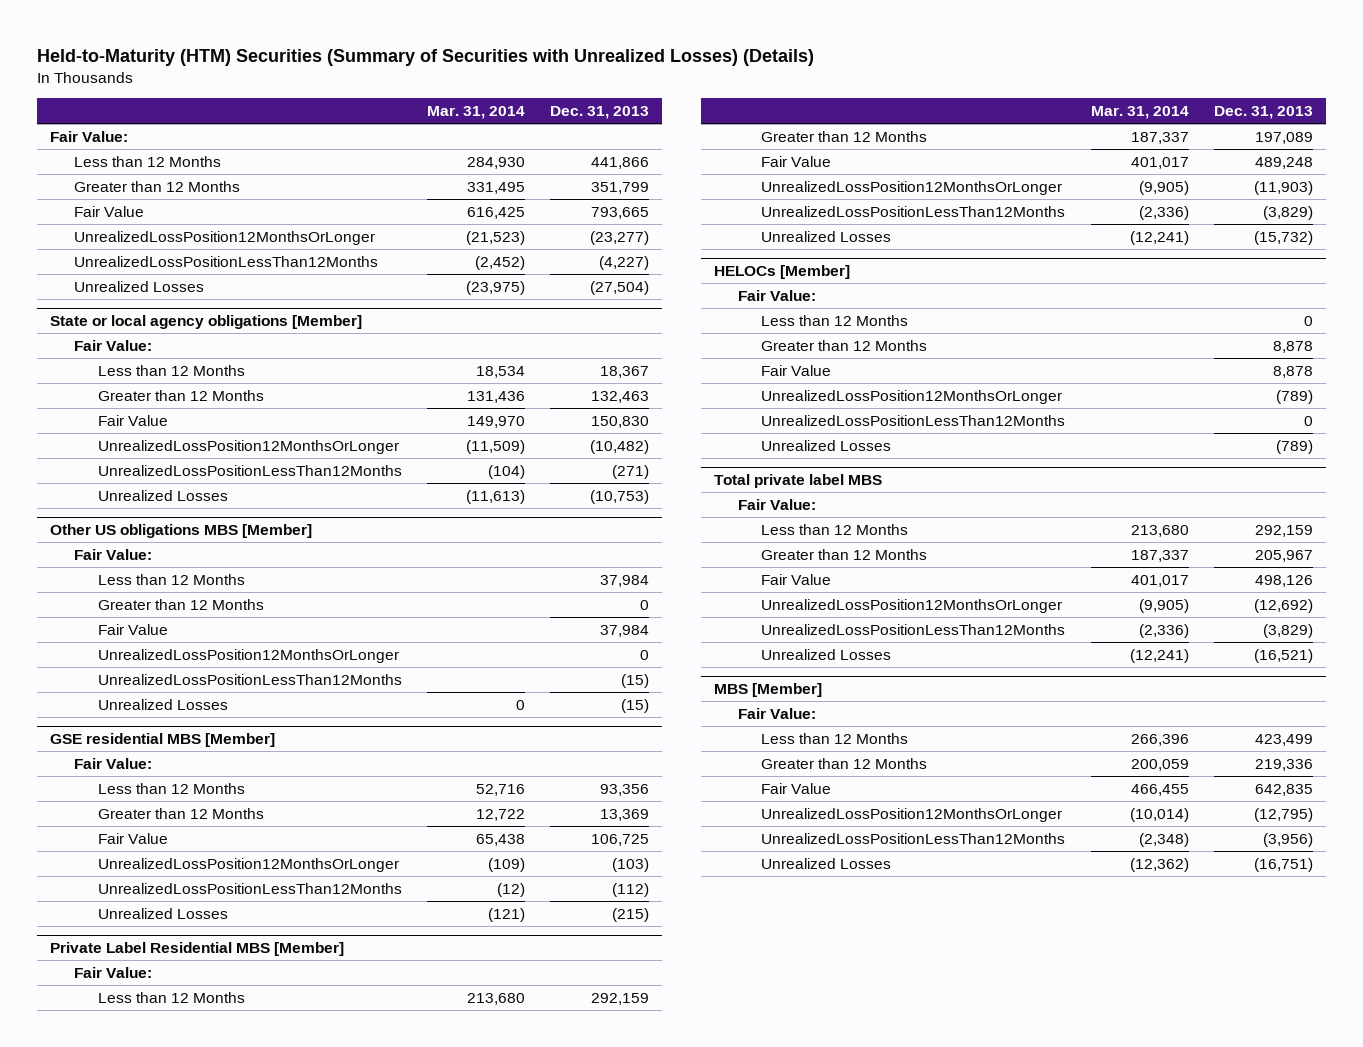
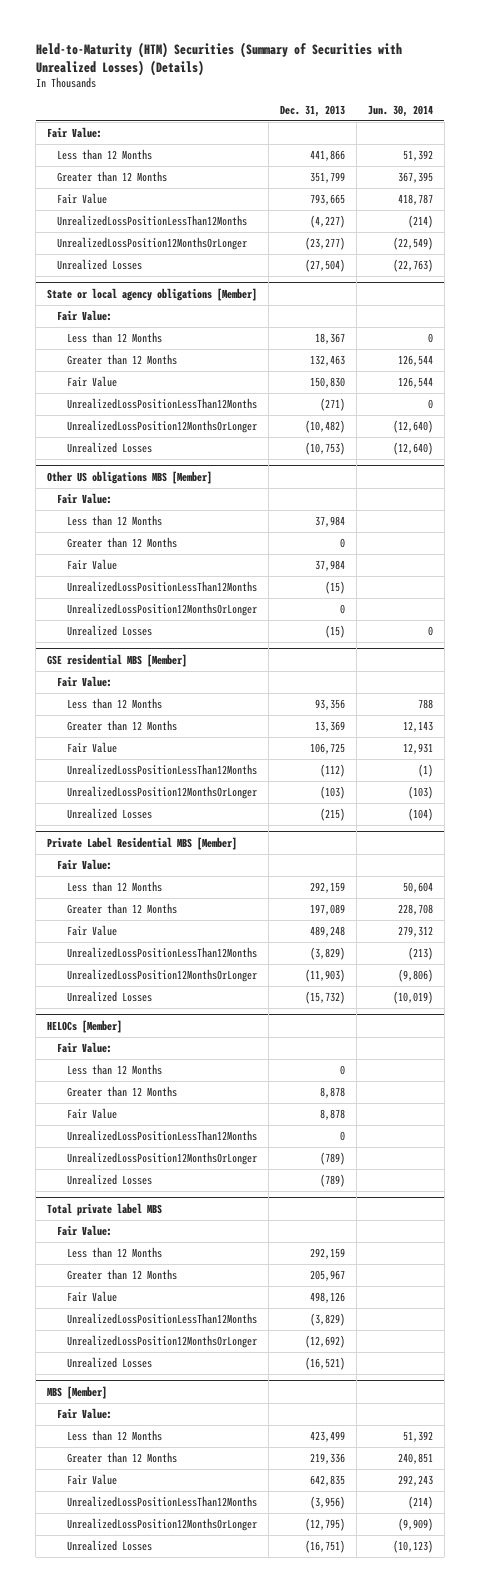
[426,106,525,120] Mar. 31, 2014 -> none
none -> [367,104,433,117] Jun. 30, 2014
[73,230,375,245] UnrealizedLossPosition12MonthsOrLonger -> [57,237,248,251] UnrealizedLossPosition12MonthsOrLonger
[97,439,399,454] UnrealizedLossPosition12MonthsOrLonger -> [66,420,257,434] UnrealizedLossPosition12MonthsOrLonger
[97,648,399,663] UnrealizedLossPosition12MonthsOrLonger -> [66,603,257,617] UnrealizedLossPosition12MonthsOrLonger
[97,857,399,872] UnrealizedLossPosition12MonthsOrLonger -> [66,786,257,800] UnrealizedLossPosition12MonthsOrLonger
[761,180,1063,195] UnrealizedLossPosition12MonthsOrLonger -> [66,969,257,983] UnrealizedLossPosition12MonthsOrLonger
[761,389,1063,404] UnrealizedLossPosition12MonthsOrLonger -> [66,1152,257,1166] UnrealizedLossPosition12MonthsOrLonger
[761,598,1063,613] UnrealizedLossPosition12MonthsOrLonger -> [66,1335,257,1349] UnrealizedLossPosition12MonthsOrLonger
[761,807,1063,822] UnrealizedLossPosition12MonthsOrLonger -> [66,1518,257,1532] UnrealizedLossPosition12MonthsOrLonger

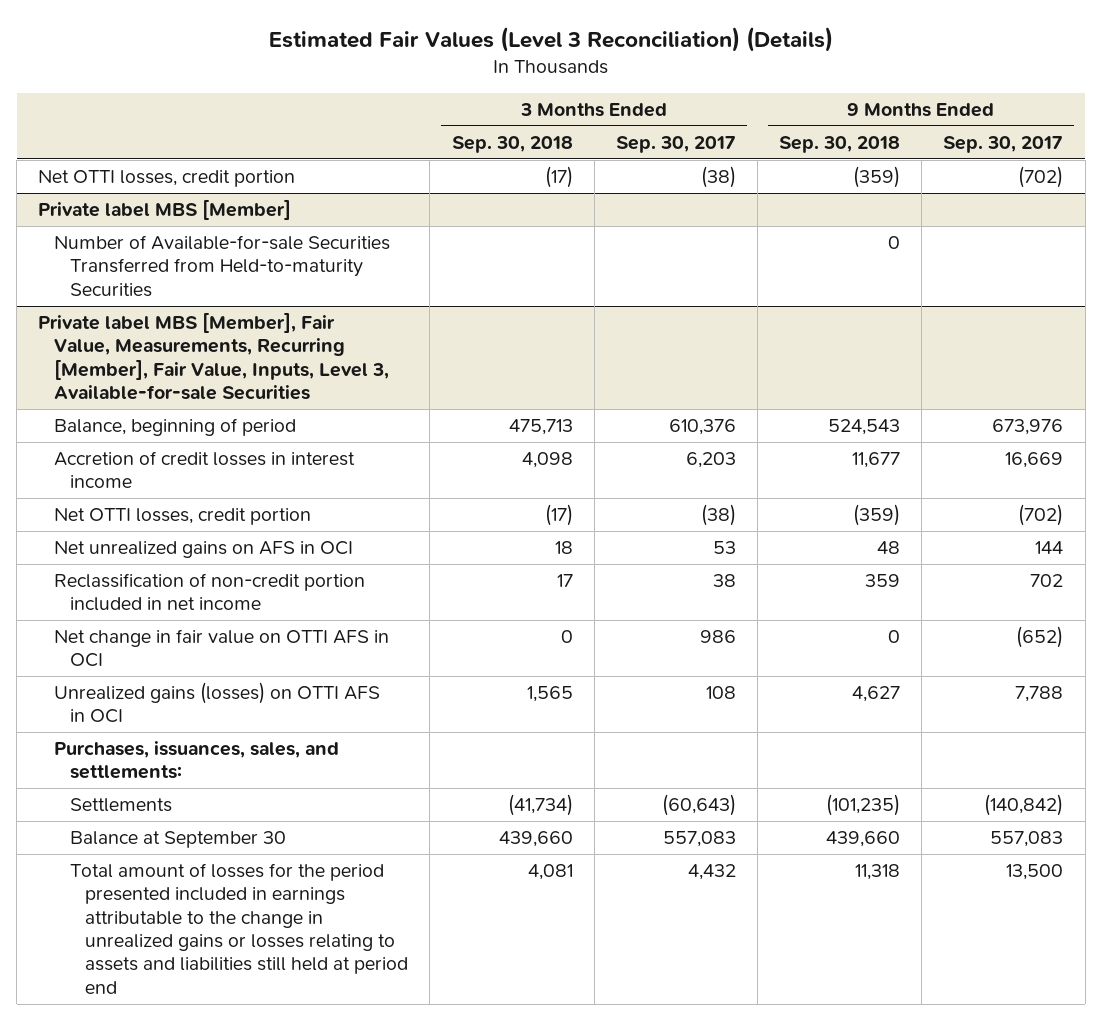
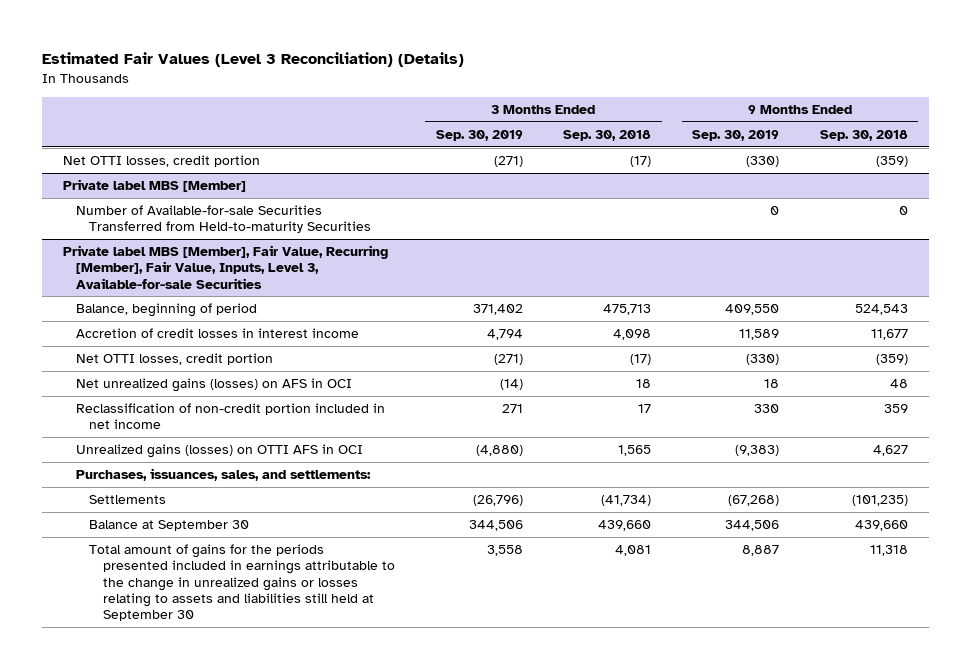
[615,135,736,153] Sep. 30, 2017 -> none
[943,135,1064,153] Sep. 30, 2017 -> none
none -> [435,129,523,141] Sep. 30, 2019
none -> [692,129,780,141] Sep. 30, 2019
[38,312,390,401] Private label MBS [Member], Fair Value, Measurements, Recurring [Member], Fair Value, Inputs, Level 3, Available-for-sale Securities -> [62,245,388,289] Private label MBS [Member], Fair Value, Recurring [Member], Fair Value, Inputs, Level 3, Available-for-sale Securities
[54,541,354,559] Net unrealized gains on AFS in OCI -> [76,378,353,393] Net unrealized gains (losses) on AFS in OCI
[54,629,390,668] Net change in fair value on OTTI AFS in OCI -> none
[69,863,409,994] Total amount of losses for the period presented included in earnings attributable to the change in unrealized gains or losses relating to assets and liabilities still held at period end -> [89,544,395,621] Total amount of gains for the periods presented included in earnings attributable to the change in unrealized gains or losses relating to assets and liabilities still held at September 30

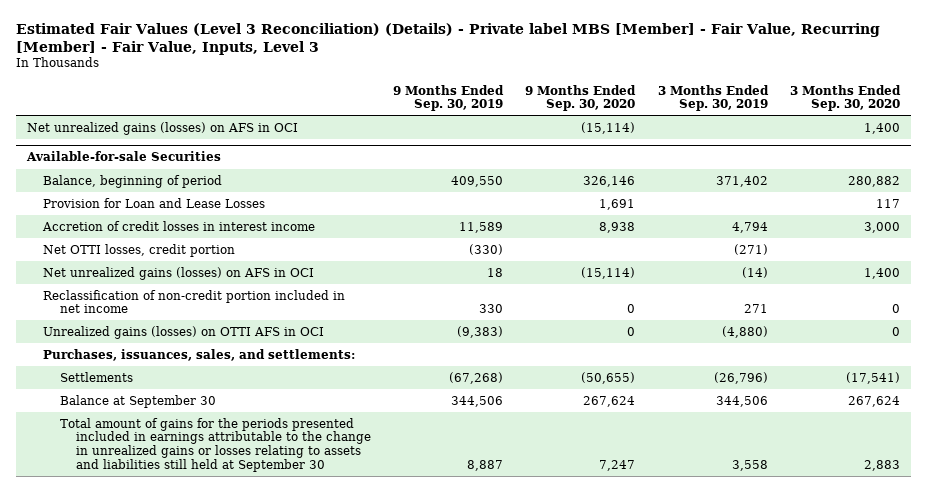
[42,51,465,67] Estimated Fair Values (Level 3 Reconciliation) (Details) -> [15,22,880,55] Estimated Fair Values (Level 3 Reconciliation) (Details) - Private label MBS [Member] - Fair Value, Recurring [Member] - Fair Value, Inputs, Level 3
[563,129,652,141] Sep. 30, 2018 -> none
[820,129,909,141] Sep. 30, 2018 -> none
none -> [525,84,637,112] 9 Months Ended Sep. 30, 2020
none -> [790,84,902,112] 3 Months Ended Sep. 30, 2020
[62,155,260,168] Net OTTI losses, credit portion -> none
[76,205,372,234] Number of Available-for-sale Securities Transferred from Held-to-maturity Securities -> none
[62,245,388,289] Private label MBS [Member], Fair Value, Recurring [Member], Fair Value, Inputs, Level 3, Available-for-sale Securities -> none
none -> [27,121,299,135] Net unrealized gains (losses) on AFS in OCI
[62,179,246,193] Private label MBS [Member] -> [26,151,222,162] Available-for-sale Securities
none -> [43,197,266,208] Provision for Loan and Lease Losses

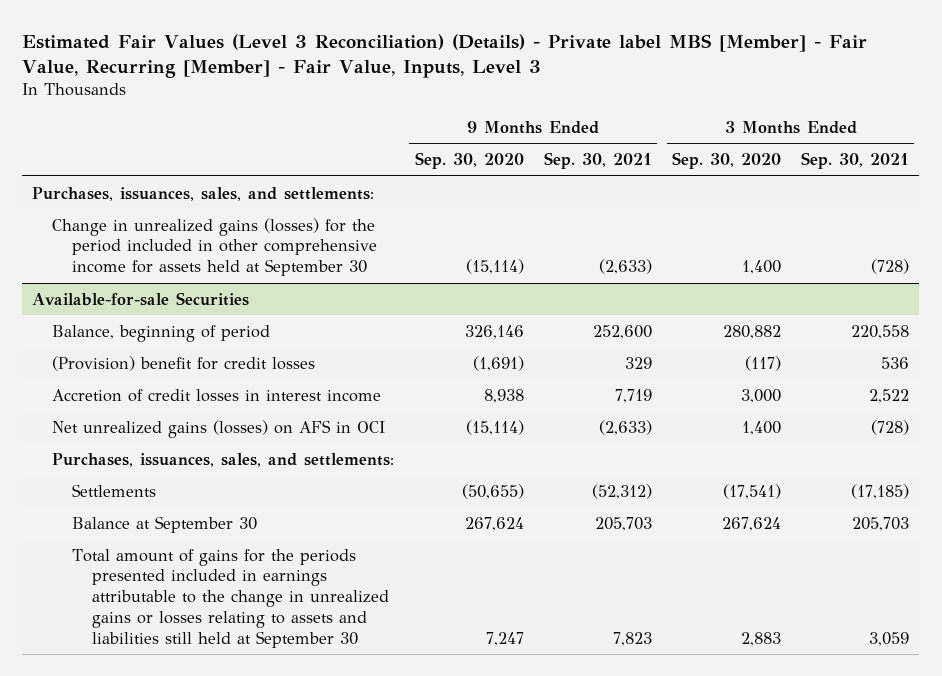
[393,84,505,112] 9 Months Ended Sep. 30, 2019 -> none
[657,84,769,112] 3 Months Ended Sep. 30, 2019 -> none
none -> [543,152,652,170] Sep. 30, 2021
none -> [801,152,910,170] Sep. 30, 2021
none -> [32,186,375,201] Purchases, issuances, sales, and settlements:
[27,121,299,135] Net unrealized gains (losses) on AFS in OCI -> [52,217,378,277] Change in unrealized gains (losses) for the period included in other comprehensive income for assets held at September 30
[43,197,266,208] Provision for Loan and Lease Losses -> none
none -> [52,355,316,371] (Provision) benefit for credit losses
[43,243,236,257] Net OTTI losses, credit portion -> none
[43,289,346,314] Reclassification of non-credit portion included in net income -> none
[43,325,325,339] Unrealized gains (losses) on OTTI AFS in OCI -> none

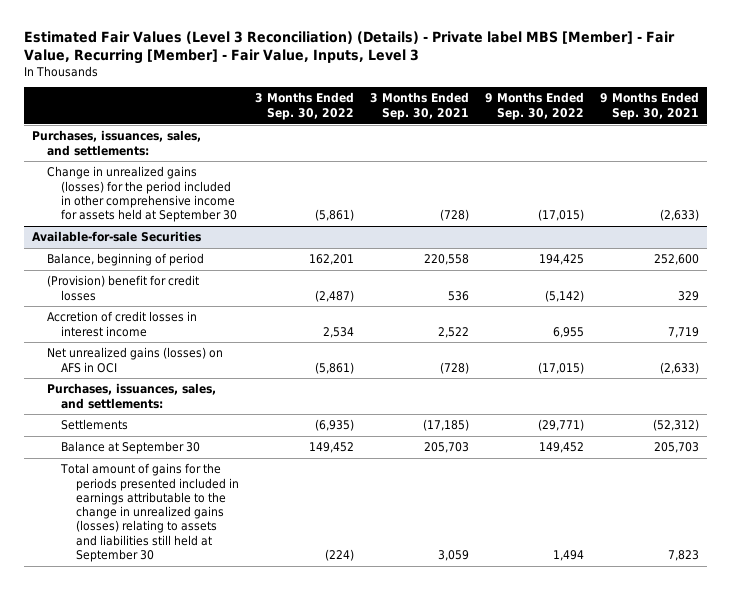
[414,152,524,170] Sep. 30, 2020 -> none
[671,152,781,170] Sep. 30, 2020 -> none
none -> [254,92,354,120] 3 Months Ended Sep. 30, 2022
none -> [484,92,584,120] 9 Months Ended Sep. 30, 2022
[72,548,390,648] Total amount of gains for the periods presented included in earnings attributable to the change in unrealized gains or losses relating to assets and liabilities still held at September 30 -> [60,463,239,562] Total amount of gains for the periods presented included in earnings attributable to the change in unrealized gains (losses) relating to assets and liabilities still held at September 30

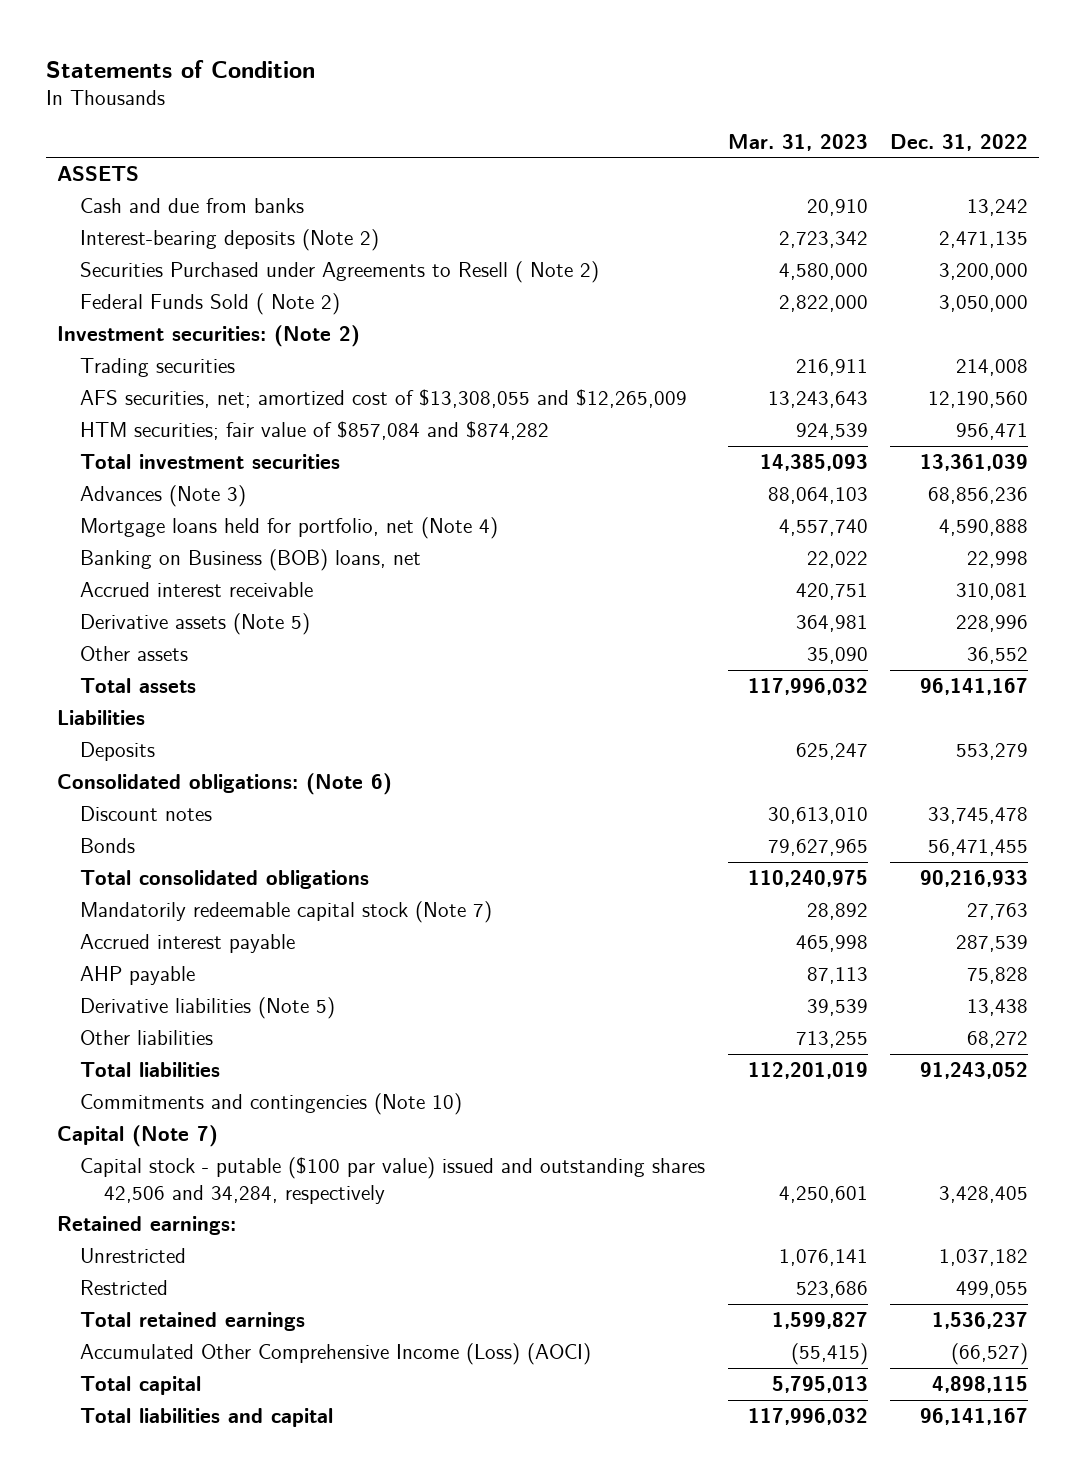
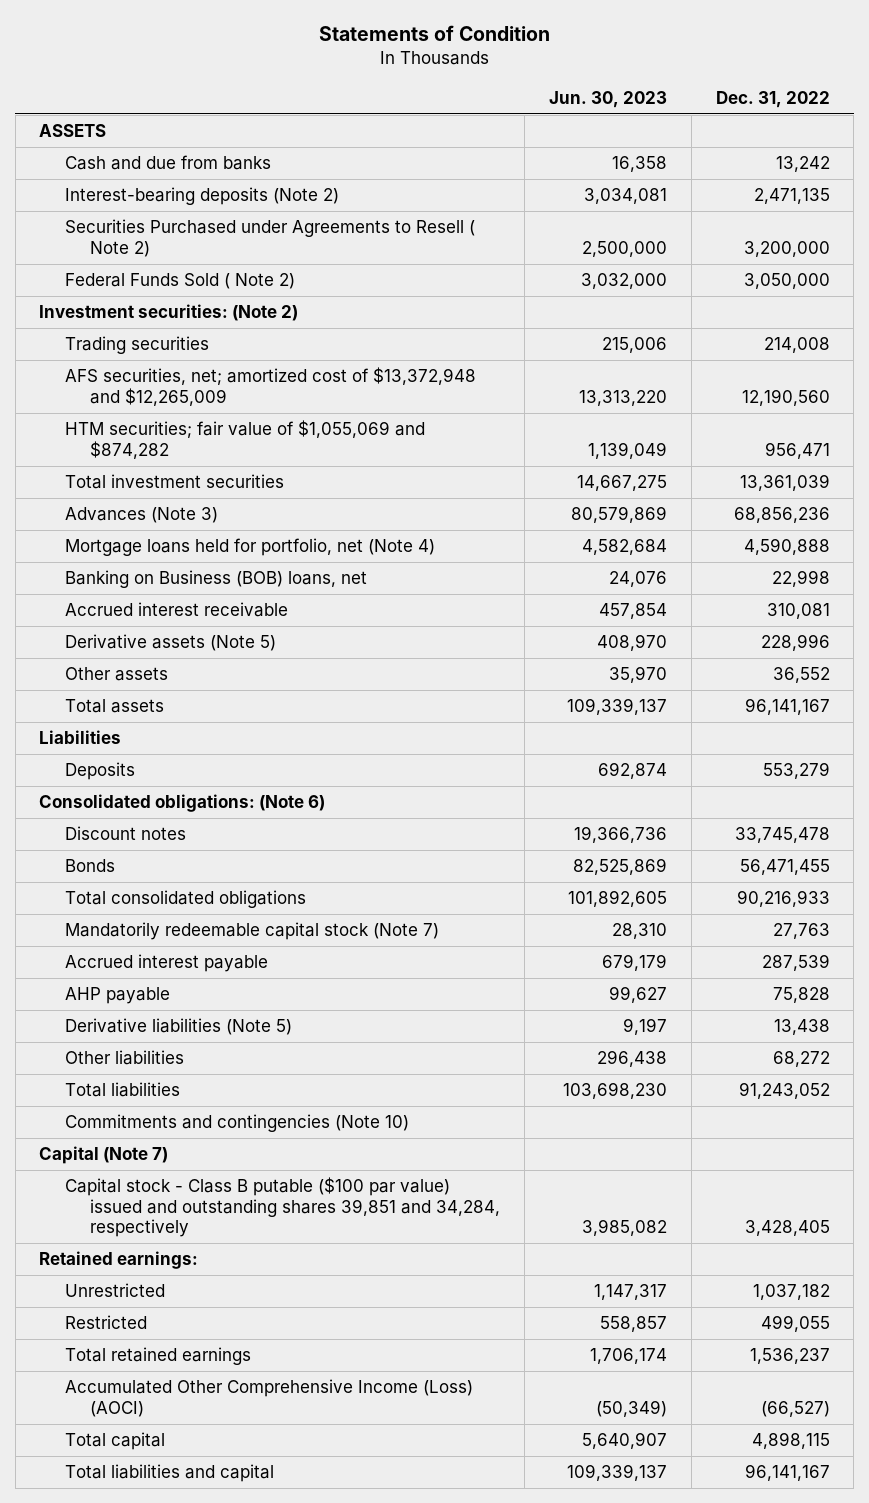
[727,133,868,151] Mar. 31, 2023 -> none
none -> [549,90,668,108] Jun. 30, 2023
[80,388,688,408] AFS securities, net; amortized cost of $13,308,055 and $12,265,009 -> [64,367,476,406] AFS securities, net; amortized cost of $13,372,948 and $12,265,009
[80,420,550,440] HTM securities; fair value of $857,084 and $874,282 -> [64,420,425,459] HTM securities; fair value of $1,055,069 and $874,282
[80,1156,706,1204] Capital stock - putable ($100 par value) issued and outstanding shares 42,506 and 34,284, respectively -> [64,1177,501,1238] Capital stock - Class B putable ($100 par value) issued and outstanding shares 39,851 and 34,284, respectively

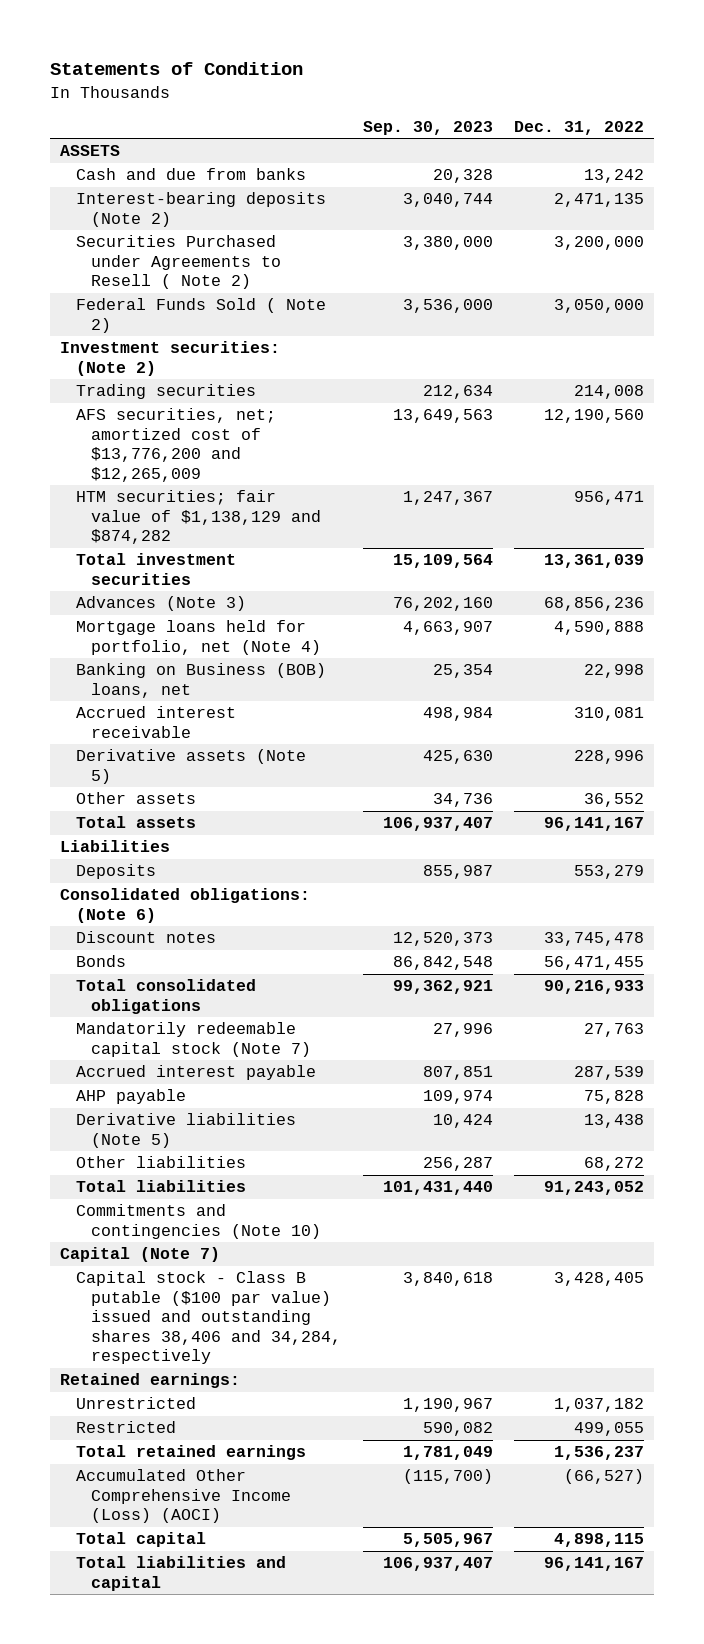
[549,90,668,108] Jun. 30, 2023 -> none
none -> [362,120,493,135] Sep. 30, 2023
[64,367,476,406] AFS securities, net; amortized cost of $13,372,948 and $12,265,009 -> [75,408,276,482] AFS securities, net; amortized cost of $13,776,200 and $12,265,009
[64,420,425,459] HTM securities; fair value of $1,055,069 and $874,282 -> [75,490,322,545] HTM securities; fair value of $1,138,129 and $874,282
[64,1177,501,1238] Capital stock - Class B putable ($100 par value) issued and outstanding shares 39,851 and 34,284, respectively -> [75,1271,342,1364] Capital stock - Class B putable ($100 par value) issued and outstanding shares 38,406 and 34,284, respectively

